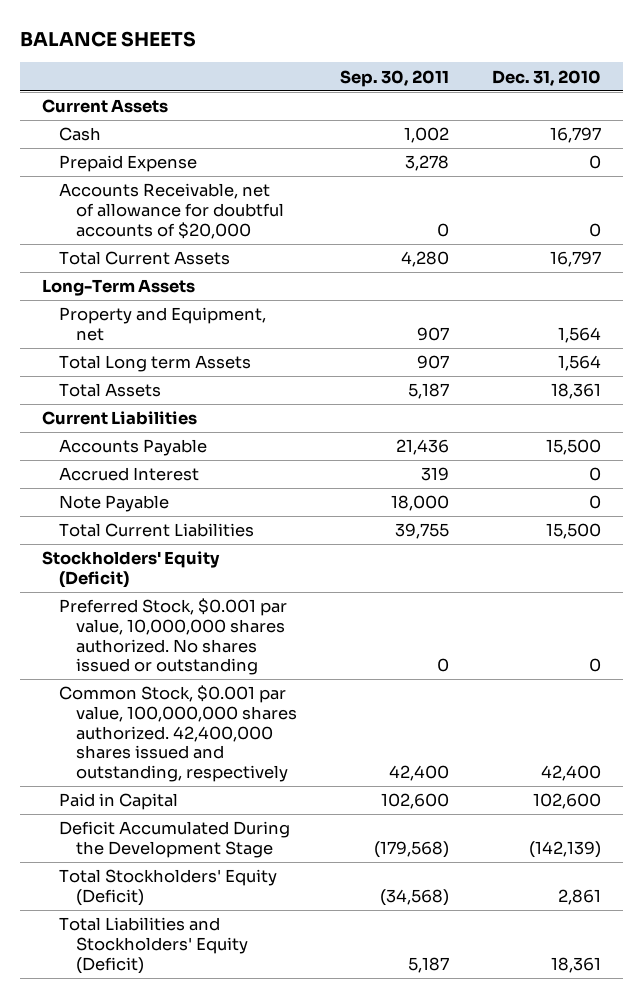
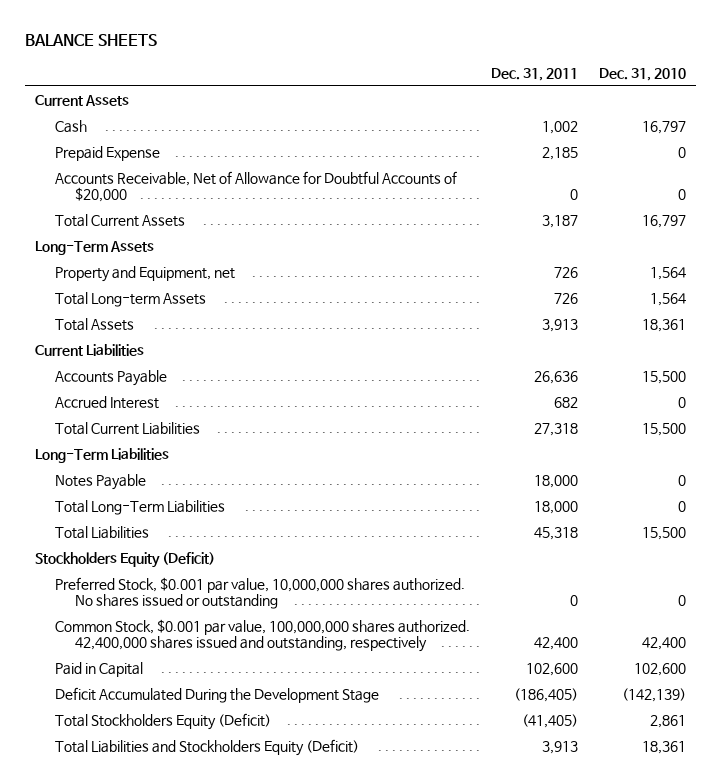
[340,69,450,87] Sep. 30, 2011 -> none
none -> [490,67,578,81] Dec. 31, 2011
[58,183,285,239] Accounts Receivable, net of allowance for doubtful accounts of $20,000 -> [55,170,458,202] Accounts Receivable, Net of Allowance for Doubtful Accounts of $20,000
[58,355,251,373] Total Long term Assets -> [55,291,207,307] Total Long-term Assets
[58,495,169,513] Note Payable -> none
none -> [35,447,170,463] Long-Term Liabilities
none -> [55,473,147,490] Notes Payable
none -> [55,499,226,515] Total Long-Term Liabilities
none -> [55,525,150,539] Total Liabilities
[41,551,220,588] Stockholders' Equity (Deficit) -> [35,551,216,568] Stockholders Equity (Deficit)
[58,869,277,906] Total Stockholders' Equity (Deficit) -> [55,712,272,730] Total Stockholders Equity (Deficit)
[58,917,249,974] Total Liabilities and Stockholders' Equity (Deficit) -> [55,738,360,756] Total Liabilities and Stockholders Equity (Deficit)

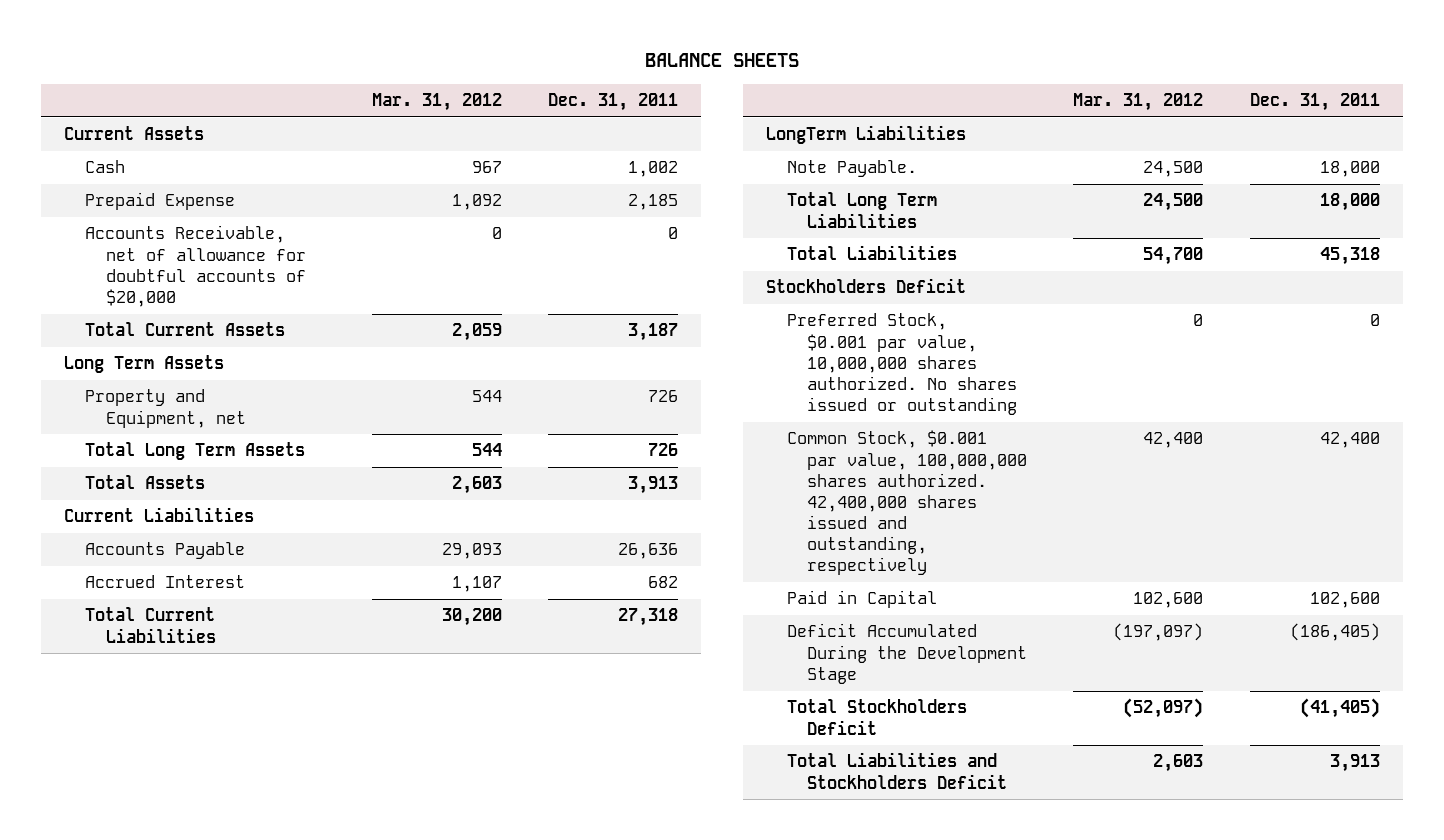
[598,67,686,81] Dec. 31, 2010 -> none
none -> [371,93,502,112] Mar. 31, 2012
[55,170,458,202] Accounts Receivable, Net of Allowance for Doubtful Accounts of $20,000 -> [85,225,306,307] Accounts Receivable, net of allowance for doubtful accounts of $20,000
[35,240,155,255] Long-Term Assets -> [64,355,225,374] Long Term Assets
[55,291,207,307] Total Long-term Assets -> [85,442,306,461] Total Long Term Assets
[55,473,147,490] Notes Payable -> none
[35,447,170,463] Long-Term Liabilities -> [765,125,966,145] LongTerm Liabilities
none -> [786,160,917,178] Note Payable.
[55,499,226,515] Total Long-Term Liabilities -> [786,192,937,228] Total Long Term Liabilities
[35,551,216,568] Stockholders Equity (Deficit) -> [765,278,966,294] Stockholders Deficit
[55,712,272,730] Total Stockholders Equity (Deficit) -> [786,699,967,735] Total Stockholders Deficit
[55,738,360,756] Total Liabilities and Stockholders Equity (Deficit) -> [786,752,1008,789] Total Liabilities and Stockholders Deficit

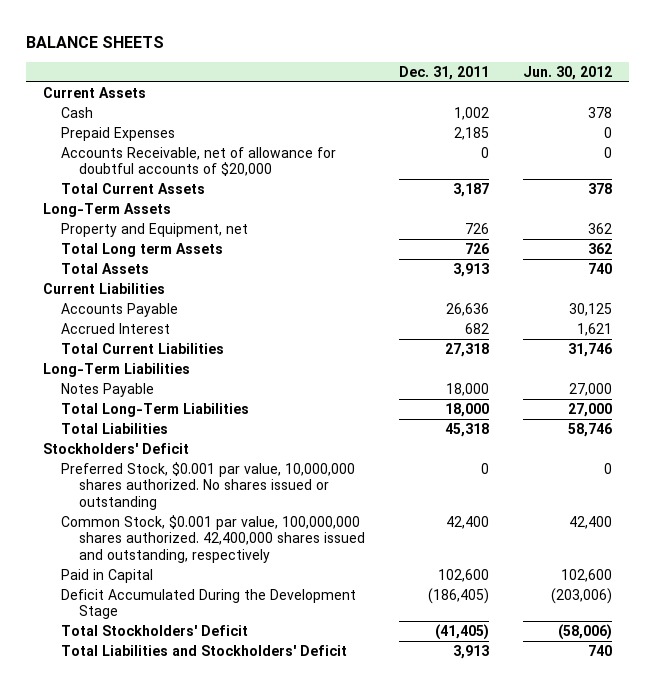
[371,93,502,112] Mar. 31, 2012 -> none
none -> [522,65,612,80] Jun. 30, 2012
[85,192,236,211] Prepaid Expense -> [60,126,175,141] Prepaid Expenses
[64,355,225,374] Long Term Assets -> [43,202,172,217] Long-Term Assets
[85,442,306,461] Total Long Term Assets -> [60,242,223,257] Total Long term Assets
[786,160,917,178] Note Payable. -> none
[765,125,966,145] LongTerm Liabilities -> [43,362,191,377] Long-Term Liabilities
none -> [60,382,154,397] Notes Payable
[786,192,937,228] Total Long Term Liabilities -> [60,402,249,417] Total Long-Term Liabilities
[765,278,966,294] Stockholders Deficit -> [43,442,190,454] Stockholders' Deficit
[786,699,967,735] Total Stockholders Deficit -> [60,624,248,636] Total Stockholders' Deficit
[786,752,1008,789] Total Liabilities and Stockholders Deficit -> [60,644,347,656] Total Liabilities and Stockholders' Deficit

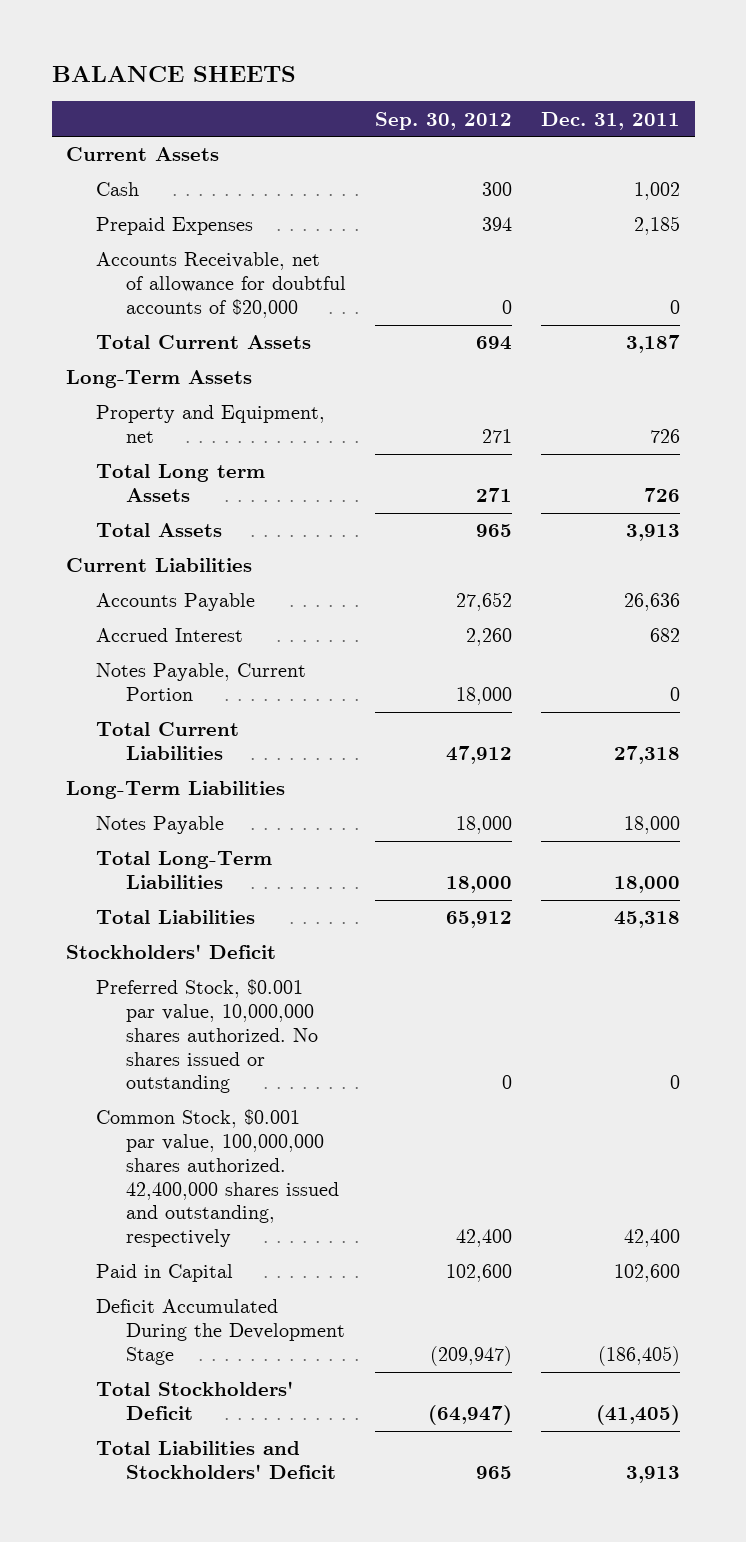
[522,65,612,80] Jun. 30, 2012 -> none
none -> [375,111,513,130] Sep. 30, 2012
none -> [96,663,307,702] Notes Payable, Current Portion

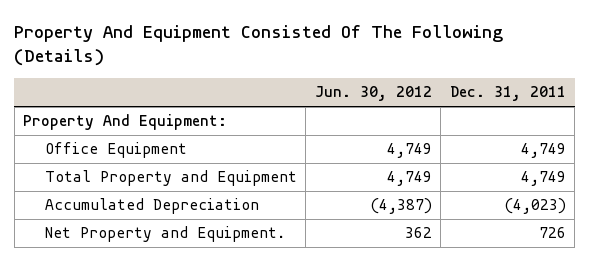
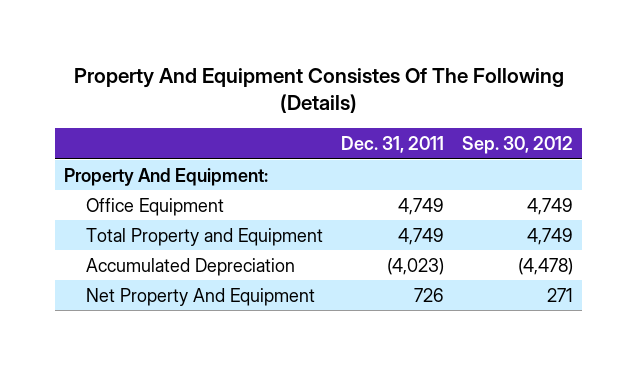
[14,25,504,67] Property And Equipment Consisted Of The Following (Details) -> [73,67,564,114] Property And Equipment Consistes Of The Following (Details)
[314,86,432,102] Jun. 30, 2012 -> none
none -> [462,135,574,154] Sep. 30, 2012
[44,226,285,243] Net Property and Equipment. -> [86,287,316,306] Net Property And Equipment

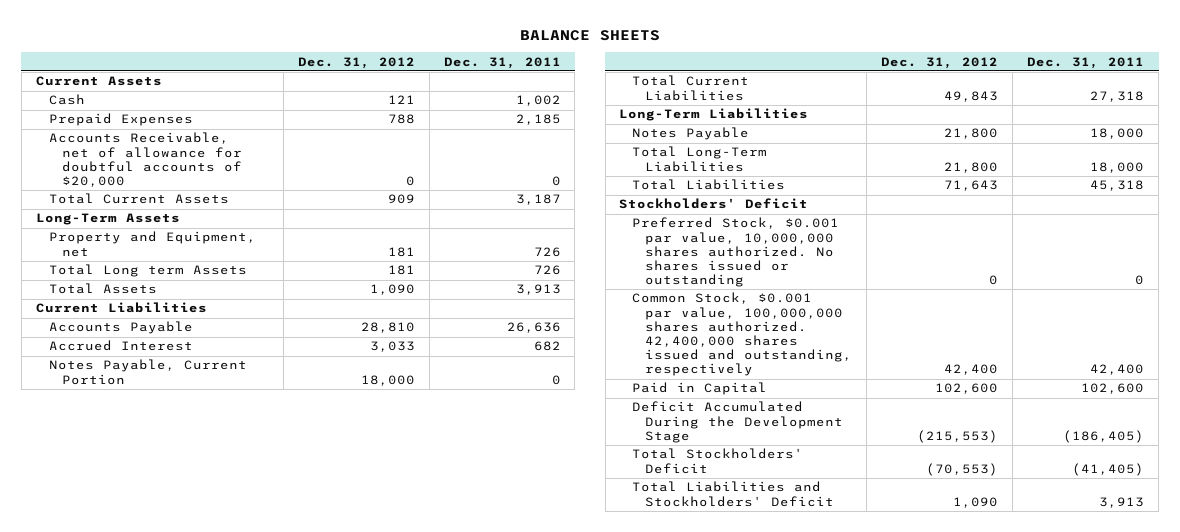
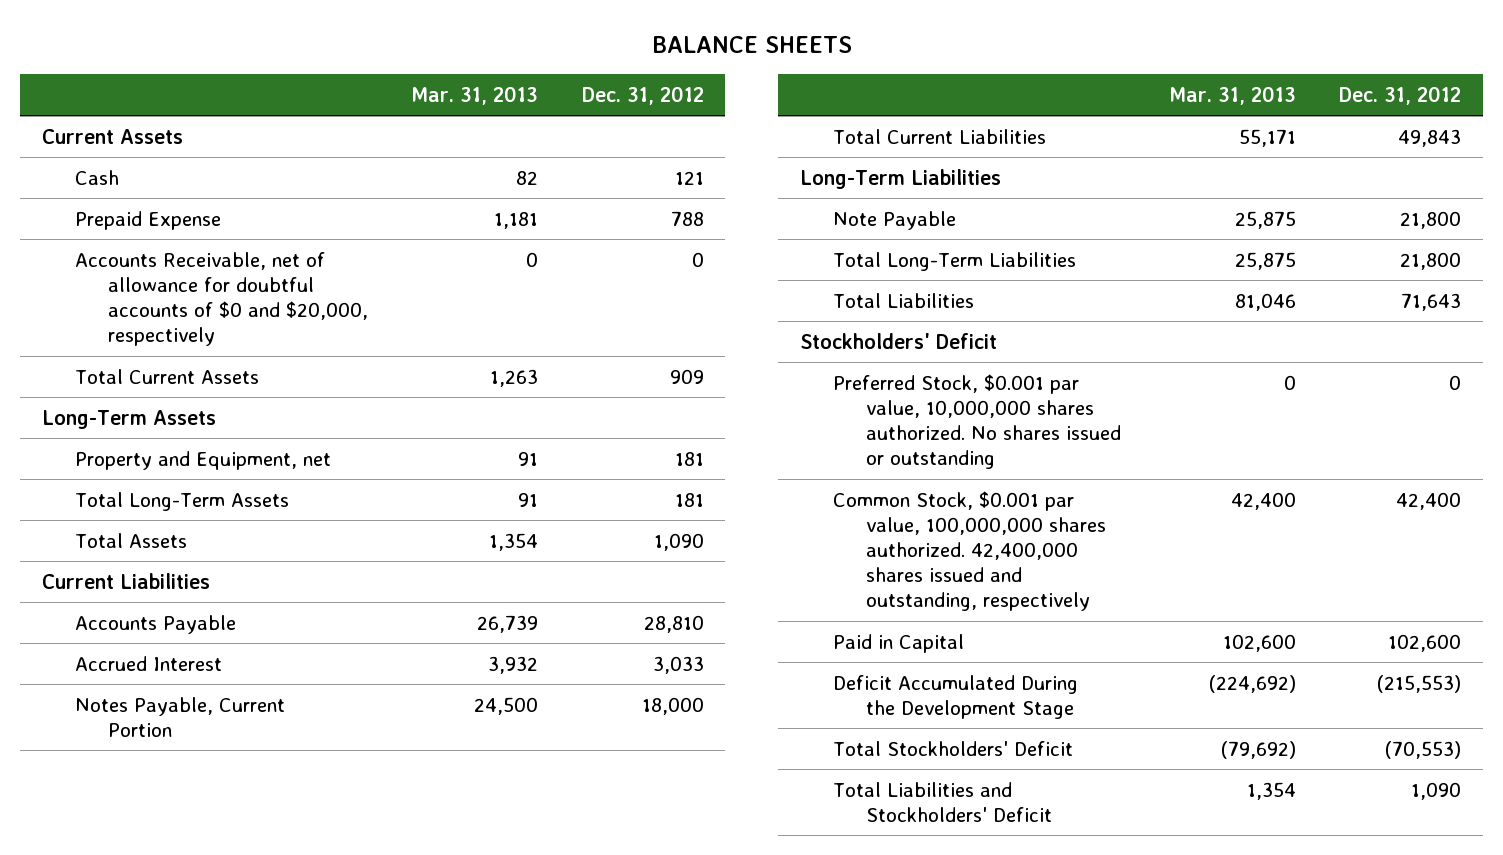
[443,56,561,69] Dec. 31, 2011 -> none
none -> [411,85,539,105] Mar. 31, 2013
[48,113,193,127] Prepaid Expenses -> [75,210,222,230] Prepaid Expense
[48,132,242,188] Accounts Receivable, net of allowance for doubtful accounts of $20,000 -> [75,251,369,347] Accounts Receivable, net of allowance for doubtful accounts of $0 and $20,000, respectively
[48,264,247,278] Total Long term Assets -> [75,491,290,511] Total Long-Term Assets
[632,127,750,141] Notes Payable -> [832,210,956,230] Note Payable

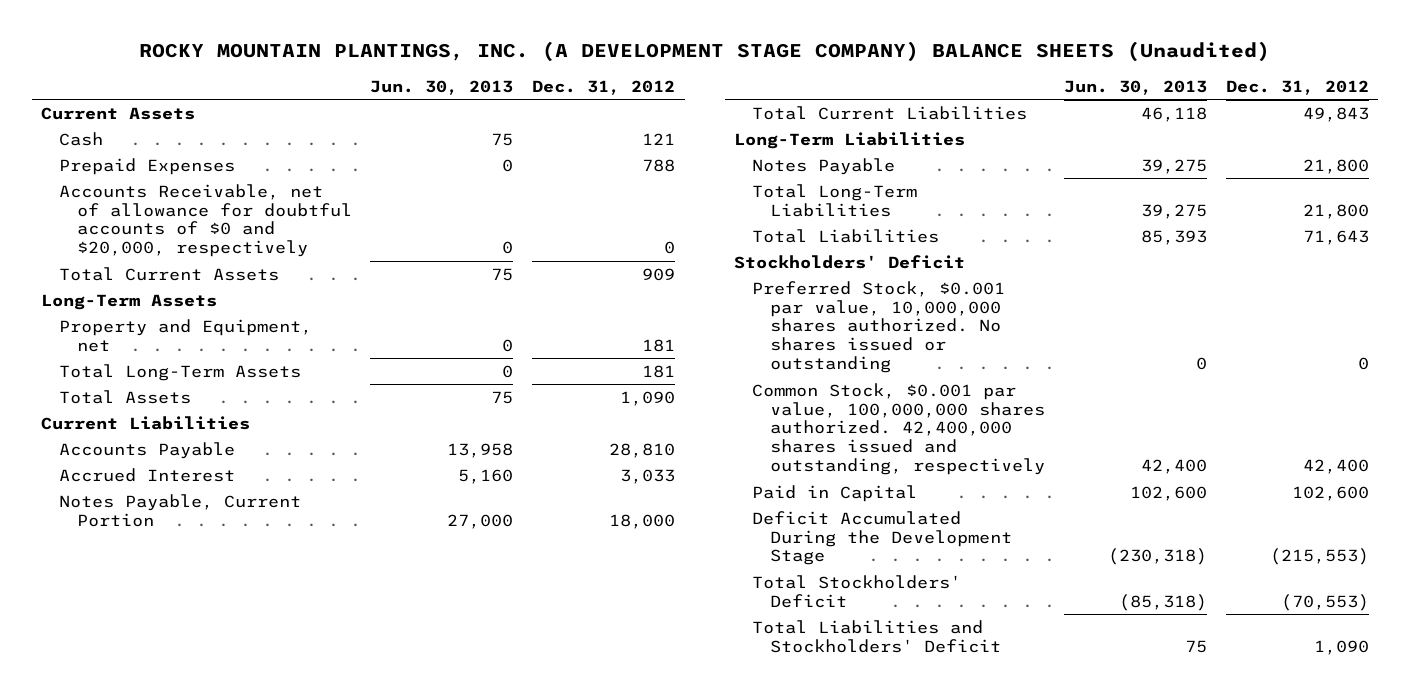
[651,35,852,53] BALANCE SHEETS -> [138,40,1270,62] ROCKY MOUNTAIN PLANTINGS, INC. (A DEVELOPMENT STAGE COMPANY) BALANCE SHEETS (Unaudited)
[411,85,539,105] Mar. 31, 2013 -> none
none -> [370,79,514,95] Jun. 30, 2013
[75,210,222,230] Prepaid Expense -> [58,157,235,175] Prepaid Expenses
[832,210,956,230] Note Payable -> [752,157,896,175] Notes Payable

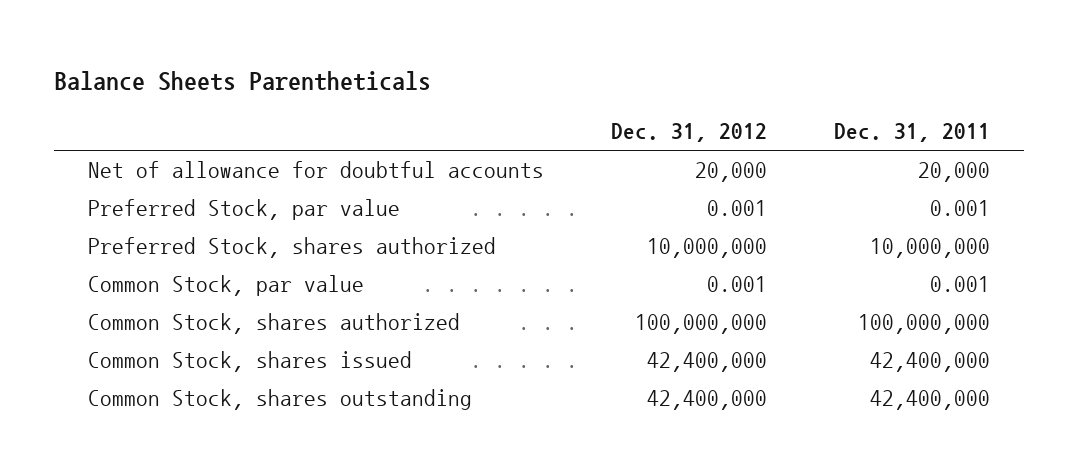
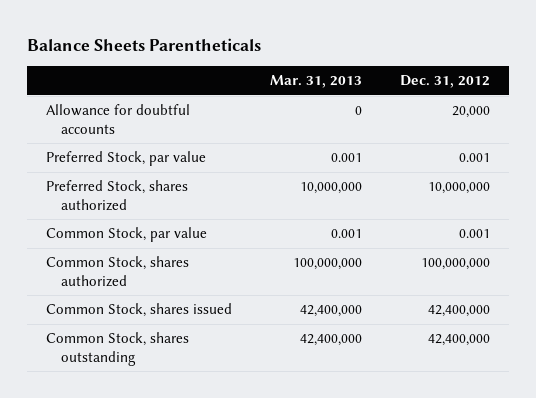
[834,123,991,143] Dec. 31, 2011 -> none
none -> [269,75,362,89] Mar. 31, 2013
[87,161,544,179] Net of allowance for doubtful accounts -> [46,104,191,134] Allowance for doubtful accounts

